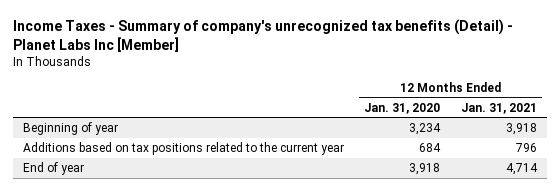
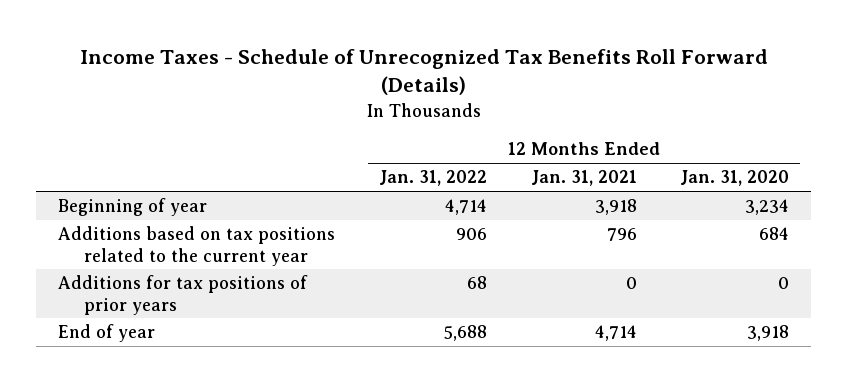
[12,19,513,52] Income Taxes - Summary of company's unrecognized tax benefits (Detail) - Planet Labs Inc [Member] -> [79,48,768,96] Income Taxes - Schedule of Unrecognized Tax Benefits Roll Forward (Details)
none -> [378,170,487,187] Jan. 31, 2022
none -> [57,275,308,315] Additions for tax positions of prior years

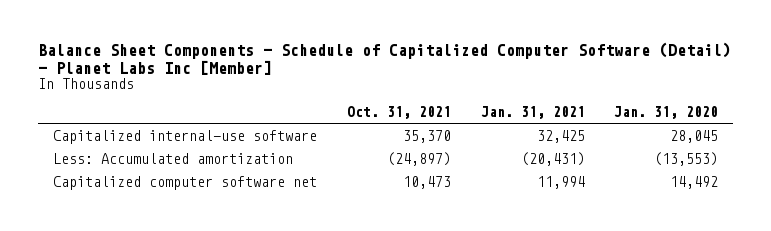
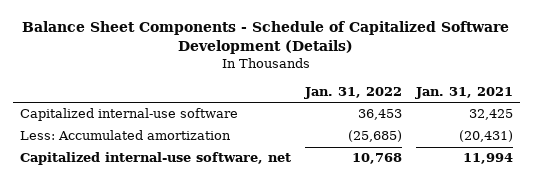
[38,41,732,75] Balance Sheet Components - Schedule of Capitalized Computer Software (Detail) - Planet Labs Inc [Member] -> [22,21,510,55] Balance Sheet Components - Schedule of Capitalized Software Development (Details)
[346,105,451,119] Oct. 31, 2021 -> none
[614,105,719,119] Jan. 31, 2020 -> none
none -> [303,86,402,99] Jan. 31, 2022
[53,175,318,190] Capitalized computer software net -> [20,152,292,166] Capitalized internal-use software, net

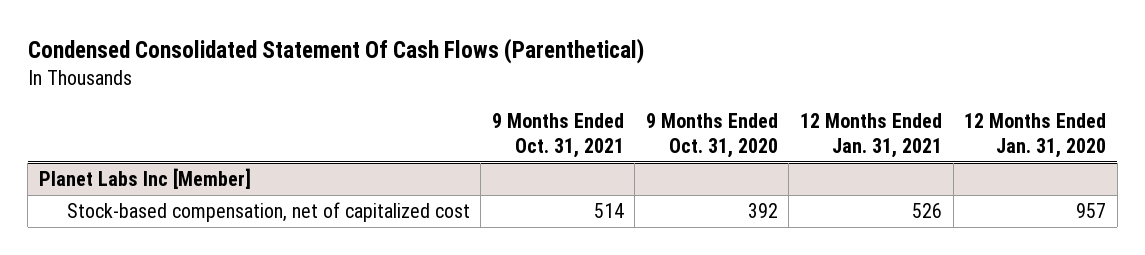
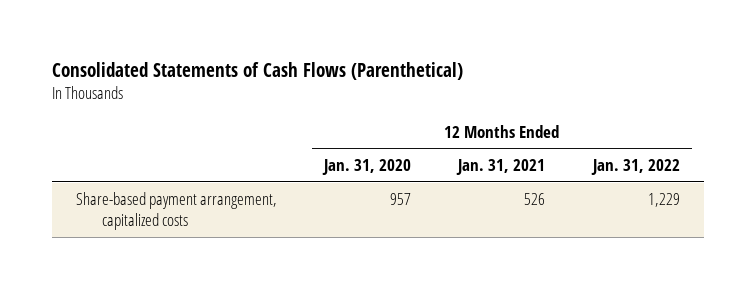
[27,38,644,65] Condensed Consolidated Statement Of Cash Flows (Parenthetical) -> [51,62,463,81] Consolidated Statements of Cash Flows (Parenthetical)
[491,113,624,158] 9 Months Ended Oct. 31, 2021 -> none
[645,113,778,158] 9 Months Ended Oct. 31, 2020 -> none
none -> [590,158,680,175] Jan. 31, 2022
[38,168,251,190] Planet Labs Inc [Member] -> none
[66,202,470,223] Stock-based compensation, net of capitalized cost -> [75,192,277,231] Share-based payment arrangement, capitalized costs

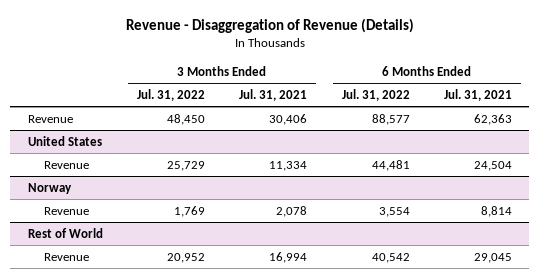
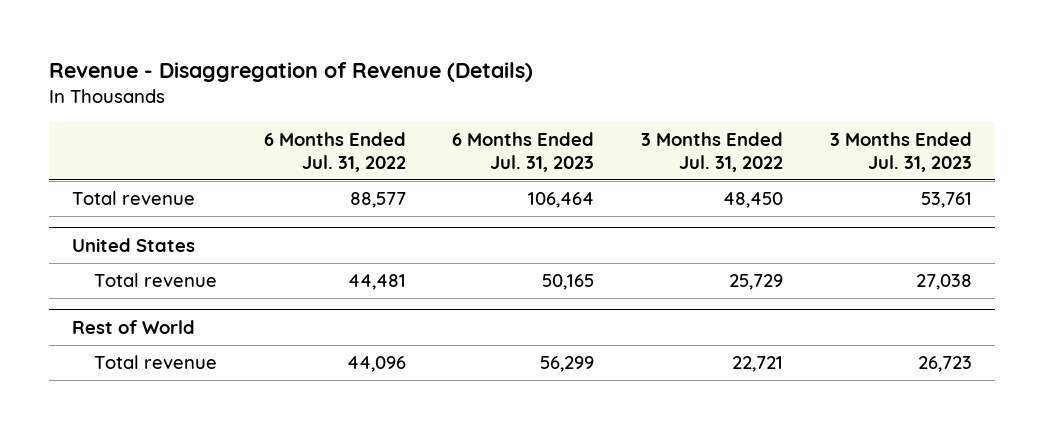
[239,88,308,101] Jul. 31, 2021 -> none
[443,88,512,101] Jul. 31, 2021 -> none
none -> [452,131,595,172] 6 Months Ended Jul. 31, 2023
none -> [829,131,972,172] 3 Months Ended Jul. 31, 2023
[27,114,73,123] Revenue -> [72,191,196,206] Total revenue
[27,182,72,194] Norway -> none
[44,206,90,215] Revenue -> none
[44,160,90,169] Revenue -> [94,273,218,288] Total revenue
[44,252,90,261] Revenue -> [94,355,218,370] Total revenue
[166,252,205,263] 20,952 -> [732,356,784,373] 22,721
[371,252,410,263] 40,542 -> [346,356,406,373] 44,096

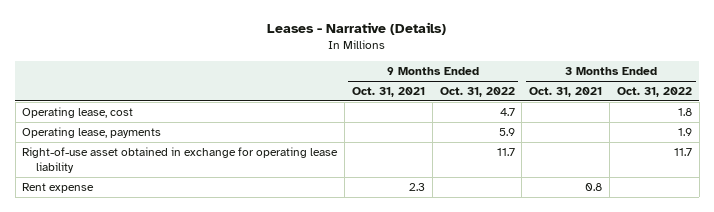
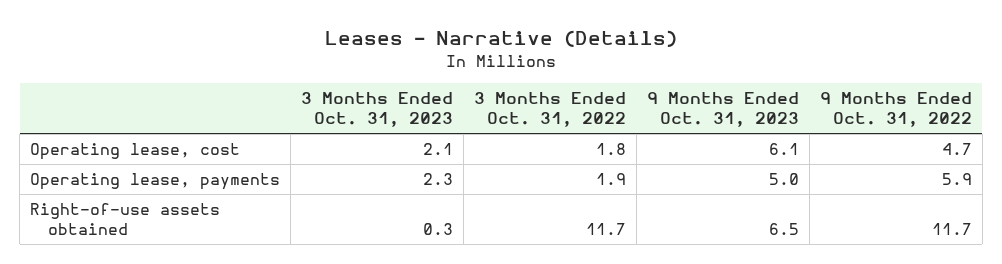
[352,87,426,98] Oct. 31, 2021 -> none
[529,87,603,98] Oct. 31, 2021 -> none
none -> [301,92,454,128] 3 Months Ended Oct. 31, 2023
none -> [646,92,799,128] 9 Months Ended Oct. 31, 2023
[22,182,95,193] Rent expense -> none
[22,146,339,174] Right-of-use asset obtained in exchange for operating lease liability -> [30,203,221,236] Right-of-use assets obtained

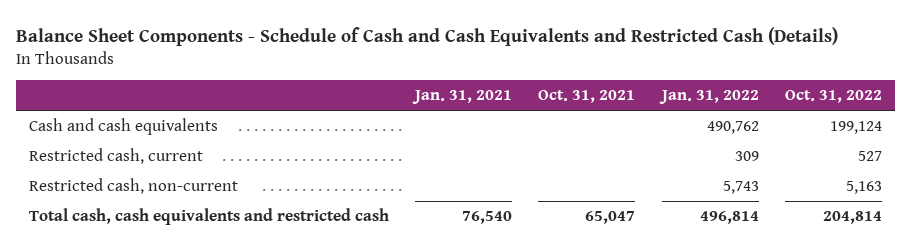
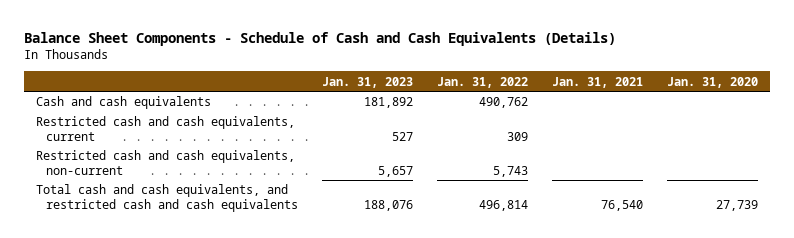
[16,26,839,46] Balance Sheet Components - Schedule of Cash and Cash Equivalents and Restricted Cash (Details) -> [24,31,617,46] Balance Sheet Components - Schedule of Cash and Cash Equivalents (Details)
[538,90,636,104] Oct. 31, 2021 -> none
[784,90,882,104] Oct. 31, 2022 -> none
none -> [321,76,413,88] Jan. 31, 2023
none -> [666,76,758,88] Jan. 31, 2020
[29,148,204,165] Restricted cash, current -> [36,116,296,141] Restricted cash and cash equivalents, current
[29,178,239,195] Restricted cash, non-current -> [36,150,296,175] Restricted cash and cash equivalents, non-current
[29,208,390,226] Total cash, cash equivalents and restricted cash -> [36,184,298,212] Total cash and cash equivalents, and restricted cash and cash equivalents

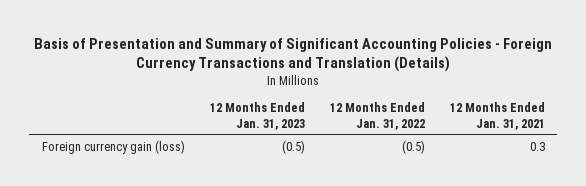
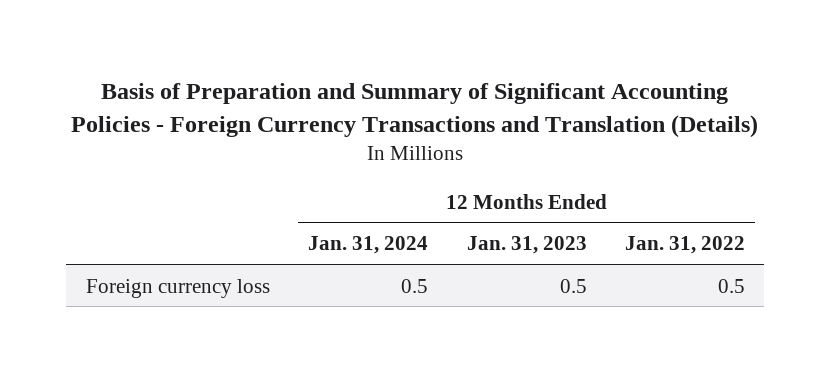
[34,37,553,73] Basis of Presentation and Summary of Significant Accounting Policies - Foreign Currency Transactions and Translation (Details) -> [71,82,759,138] Basis of Preparation and Summary of Significant Accounting Policies - Foreign Currency Transactions and Translation (Details)
[449,102,545,131] 12 Months Ended Jan. 31, 2021 -> none
none -> [308,236,429,255] Jan. 31, 2024
[41,140,185,155] Foreign currency gain (loss) -> [85,278,270,298] Foreign currency loss
[281,140,305,155] (0.5) -> [559,278,587,293] 0.5
[401,140,425,155] (0.5) -> [718,278,746,293] 0.5

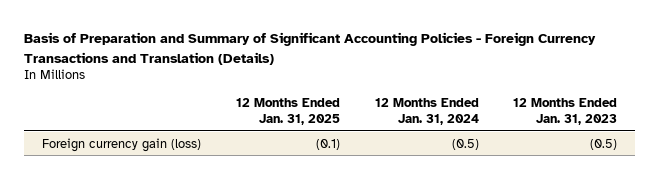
[625,236,746,255] Jan. 31, 2022 -> none
none -> [235,98,340,126] 12 Months Ended Jan. 31, 2025
[85,278,270,298] Foreign currency loss -> [41,137,201,152] Foreign currency gain (loss)
[401,278,429,293] 0.5 -> [451,138,479,150] (0.5)
[559,278,587,293] 0.5 -> [590,138,618,150] (0.5)

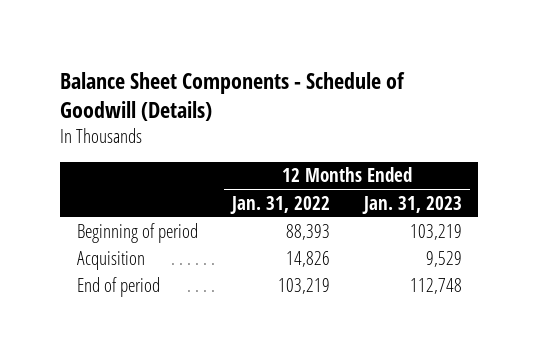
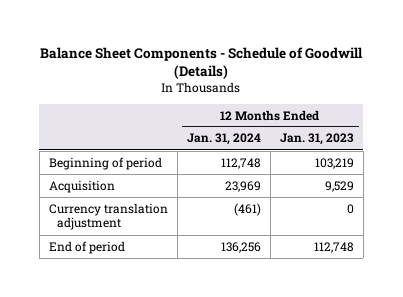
[229,195,330,214] Jan. 31, 2022 -> none
none -> [186,133,261,146] Jan. 31, 2024
none -> [48,202,168,231] Currency translation adjustment

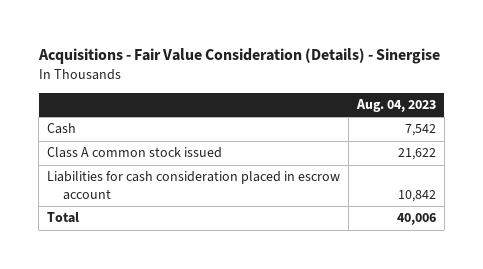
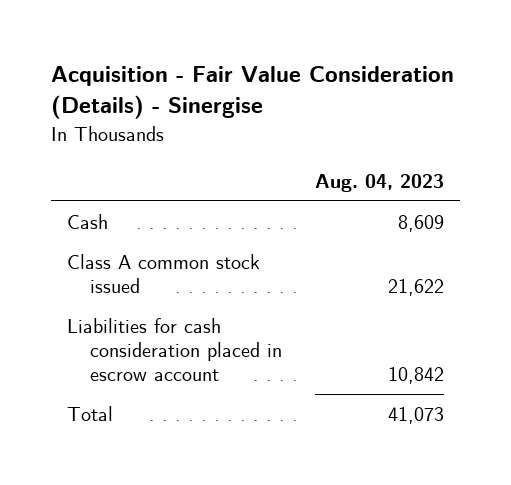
[37,48,440,65] Acquisitions - Fair Value Consideration (Details) - Sinergise -> [50,66,454,120] Acquisition - Fair Value Consideration (Details) - Sinergise
[404,124,436,137] 7,542 -> [397,214,444,232] 8,609
[396,213,436,226] 40,006 -> [387,406,444,424] 41,073

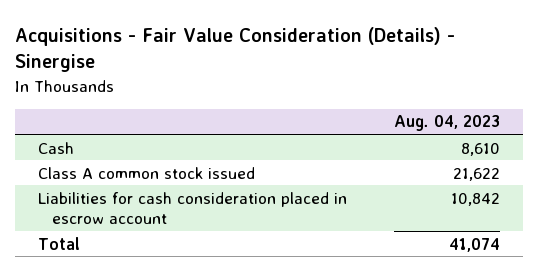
[50,66,454,120] Acquisition - Fair Value Consideration (Details) - Sinergise -> [15,26,456,73] Acquisitions - Fair Value Consideration (Details) - Sinergise
[397,214,444,232] 8,609 -> [460,142,500,156] 8,610
[387,406,444,424] 41,073 -> [448,237,500,252] 41,074

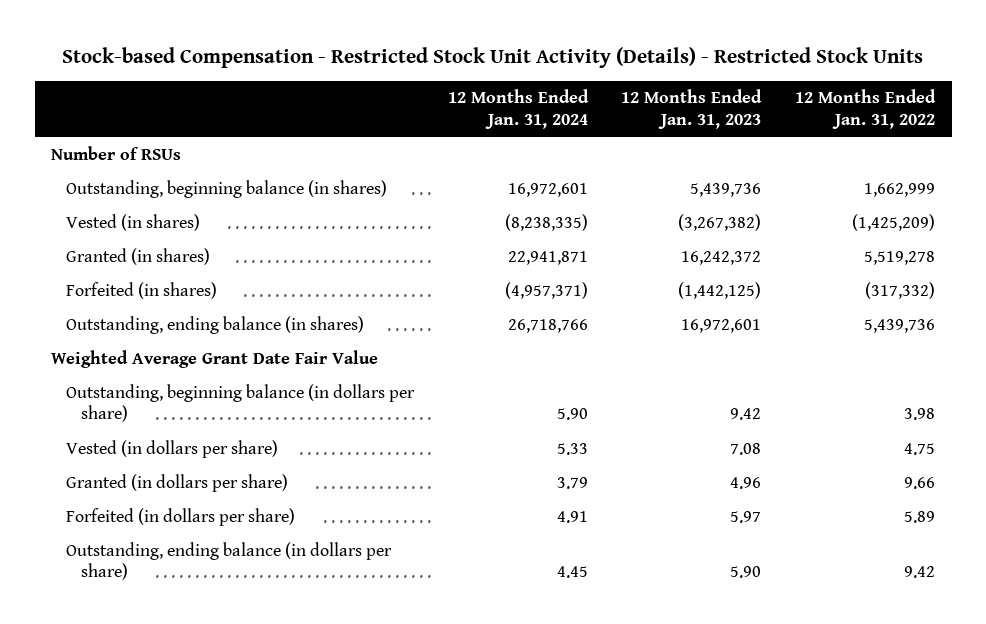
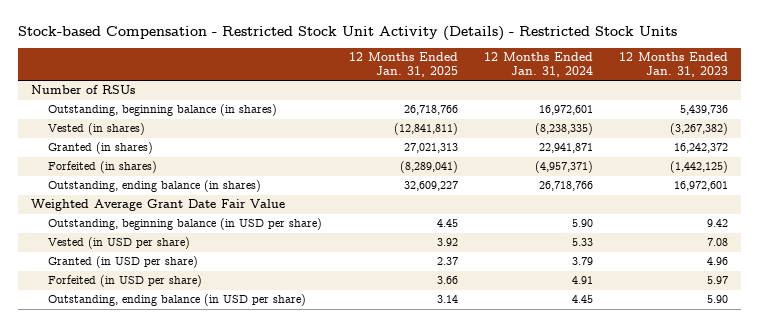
[794,89,936,130] 12 Months Ended Jan. 31, 2022 -> none
none -> [348,51,458,78] 12 Months Ended Jan. 31, 2025
[66,383,416,423] Outstanding, beginning balance (in dollars per share) -> [48,218,323,231] Outstanding, beginning balance (in USD per share)
[66,439,279,458] Vested (in dollars per share) -> [48,237,191,250] Vested (in USD per share)
[66,473,289,492] Granted (in dollars per share) -> [48,256,199,269] Granted (in USD per share)
[66,507,296,526] Forfeited (in dollars per share) -> [48,275,203,288] Forfeited (in USD per share)
[66,541,393,581] Outstanding, ending balance (in dollars per share) -> [48,294,307,307] Outstanding, ending balance (in USD per share)

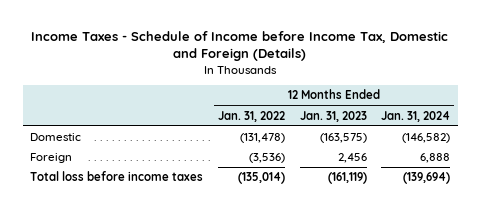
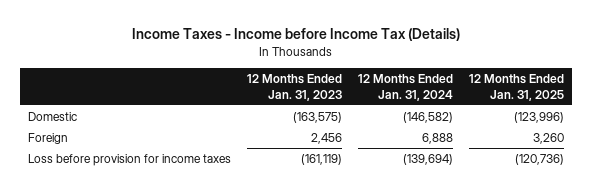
[31,30,449,62] Income Taxes - Schedule of Income before Income Tax, Domestic and Foreign (Details) -> [132,28,461,42] Income Taxes - Income before Income Tax (Details)
[217,110,285,122] Jan. 31, 2022 -> none
none -> [469,73,565,101] 12 Months Ended Jan. 31, 2025
[30,171,204,182] Total loss before income taxes -> [28,153,232,166] Loss before provision for income taxes

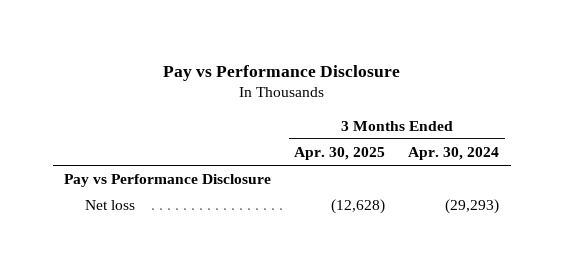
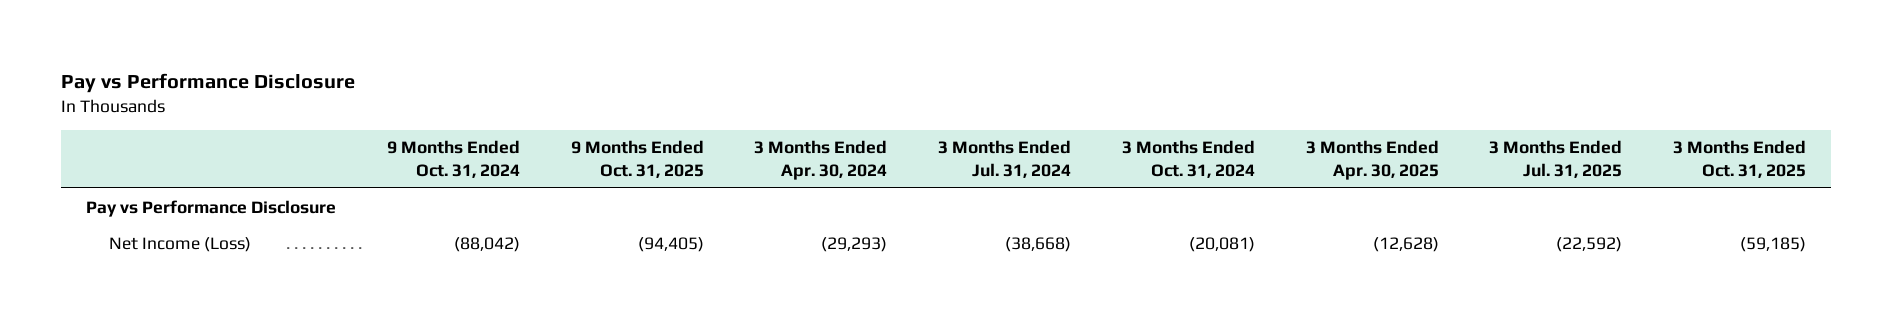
none -> [387,140,521,178] 9 Months Ended Oct. 31, 2024
none -> [570,140,704,178] 9 Months Ended Oct. 31, 2025
none -> [938,140,1072,178] 3 Months Ended Jul. 31, 2024
none -> [1121,140,1255,178] 3 Months Ended Oct. 31, 2024
none -> [1489,140,1623,178] 3 Months Ended Jul. 31, 2025
none -> [1673,140,1807,178] 3 Months Ended Oct. 31, 2025
[85,200,136,211] Net loss -> [109,236,252,252] Net Income (Loss)

